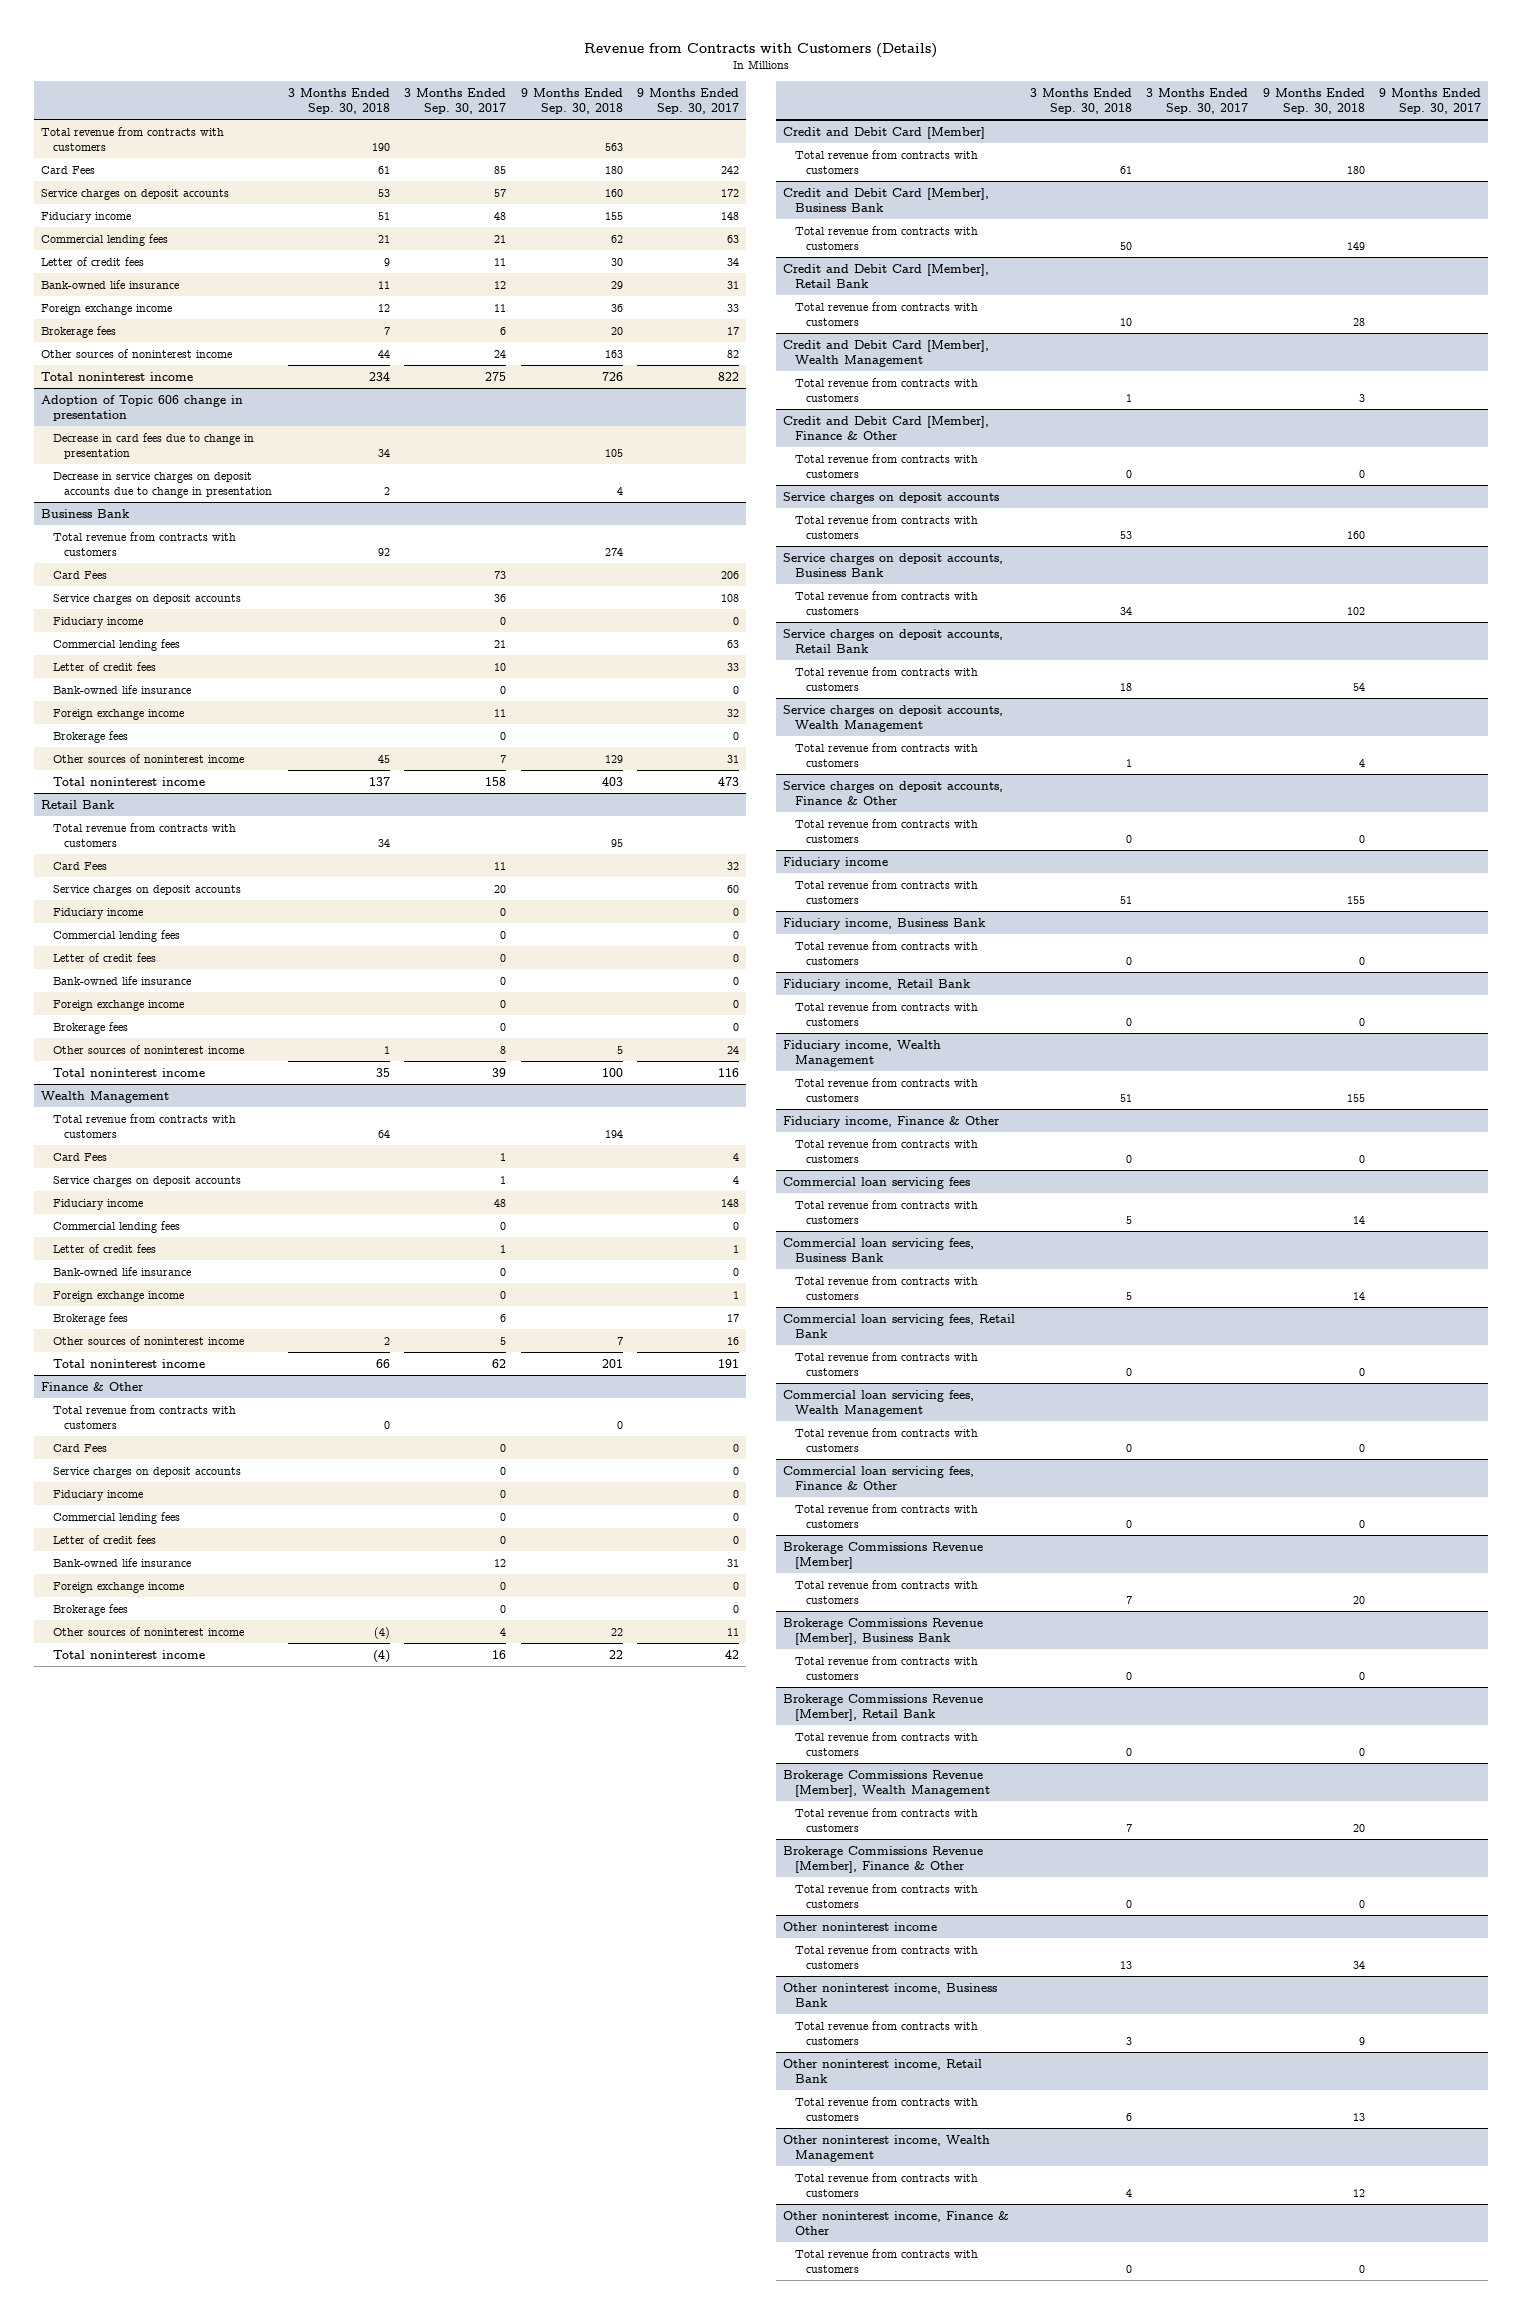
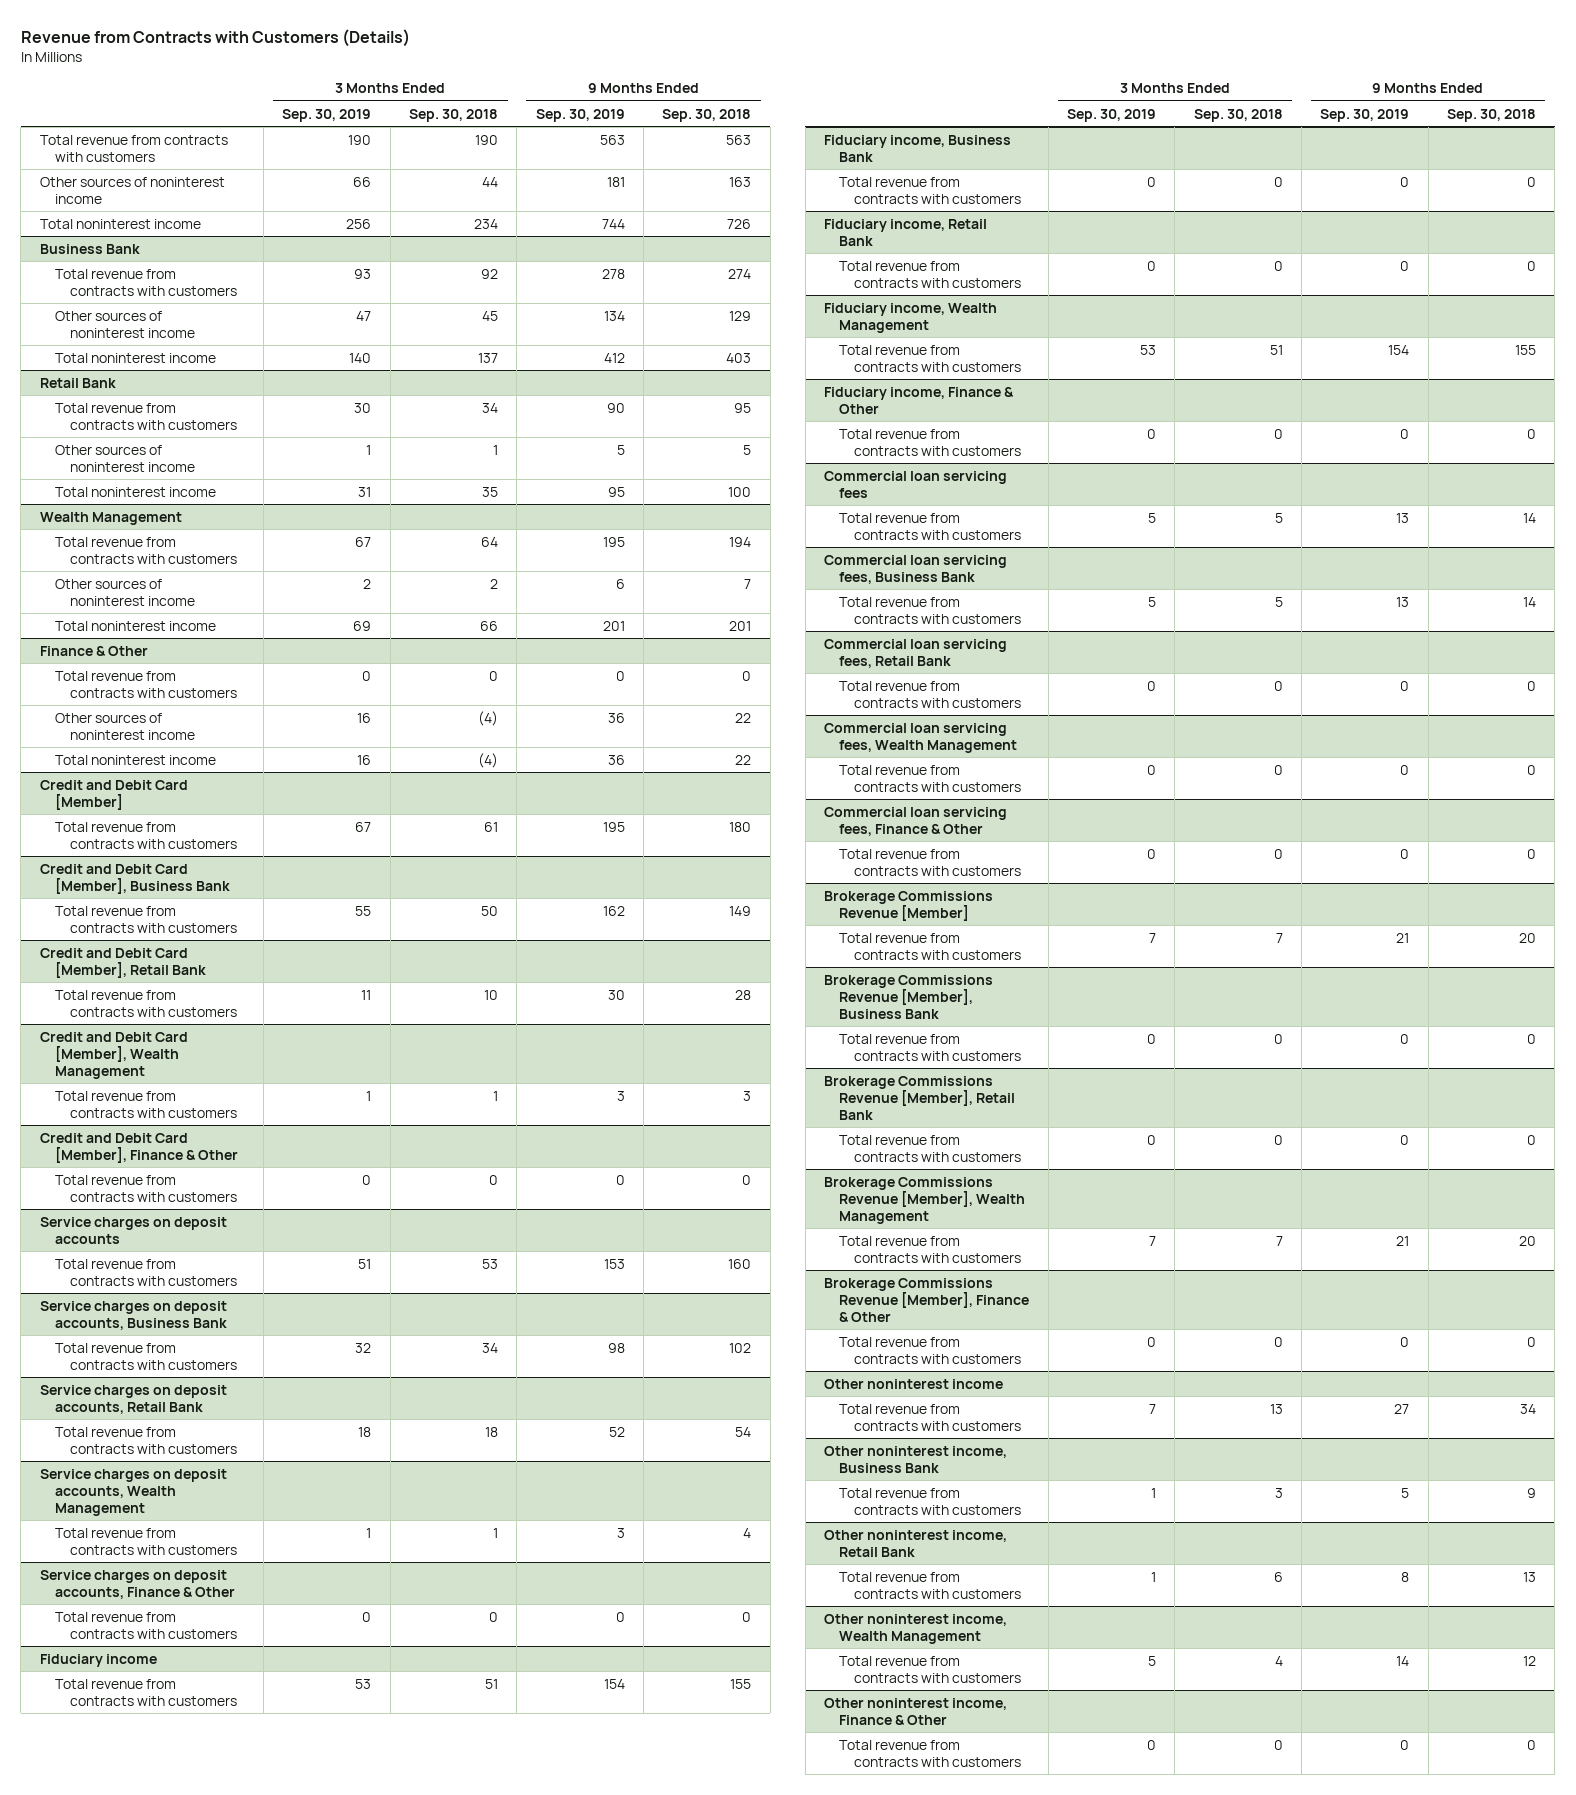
[404,87,507,114] 3 Months Ended Sep. 30, 2017 -> none
[637,87,740,114] 9 Months Ended Sep. 30, 2017 -> none
none -> [282,108,372,122] Sep. 30, 2019
none -> [535,108,625,122] Sep. 30, 2019
[41,165,96,174] Card Fees -> none
[41,188,230,200] Service charges on deposit accounts -> none
[41,211,132,223] Fiduciary income -> none
[41,233,169,246] Commercial lending fees -> none
[41,256,145,266] Letter of credit fees -> none
[41,279,180,289] Bank-owned life insurance -> none
[41,303,173,315] Foreign exchange income -> none
[41,325,117,338] Brokerage fees -> none
[41,394,244,421] Adoption of Topic 606 change in presentation -> none
[52,432,254,459] Decrease in card fees due to change in presentation -> none
[52,471,273,498] Decrease in service charges on deposit accounts due to change in presentation -> none
[52,570,107,579] Card Fees -> none
[52,593,241,605] Service charges on deposit accounts -> none
[52,616,143,628] Fiduciary income -> none
[52,638,180,651] Commercial lending fees -> none
[52,661,156,671] Letter of credit fees -> none
[52,684,191,694] Bank-owned life insurance -> none
[52,708,184,720] Foreign exchange income -> none
[52,730,128,743] Brokerage fees -> none
[52,861,107,870] Card Fees -> none
[52,884,241,896] Service charges on deposit accounts -> none
[52,907,143,919] Fiduciary income -> none
[52,929,180,942] Commercial lending fees -> none
[52,952,156,962] Letter of credit fees -> none
[52,975,191,985] Bank-owned life insurance -> none
[52,999,184,1011] Foreign exchange income -> none
[52,1021,128,1034] Brokerage fees -> none
[52,1152,107,1161] Card Fees -> none
[52,1175,241,1187] Service charges on deposit accounts -> none
[52,1198,143,1210] Fiduciary income -> none
[52,1220,180,1233] Commercial lending fees -> none
[52,1243,156,1253] Letter of credit fees -> none
[52,1266,191,1276] Bank-owned life insurance -> none
[52,1290,184,1302] Foreign exchange income -> none
[52,1312,128,1325] Brokerage fees -> none
[52,1443,107,1452] Card Fees -> none
[52,1466,241,1478] Service charges on deposit accounts -> none
[52,1489,143,1501] Fiduciary income -> none
[52,1511,180,1524] Commercial lending fees -> none
[52,1534,156,1544] Letter of credit fees -> none
[52,1557,191,1567] Bank-owned life insurance -> none
[52,1581,184,1593] Foreign exchange income -> none
[52,1603,128,1616] Brokerage fees -> none

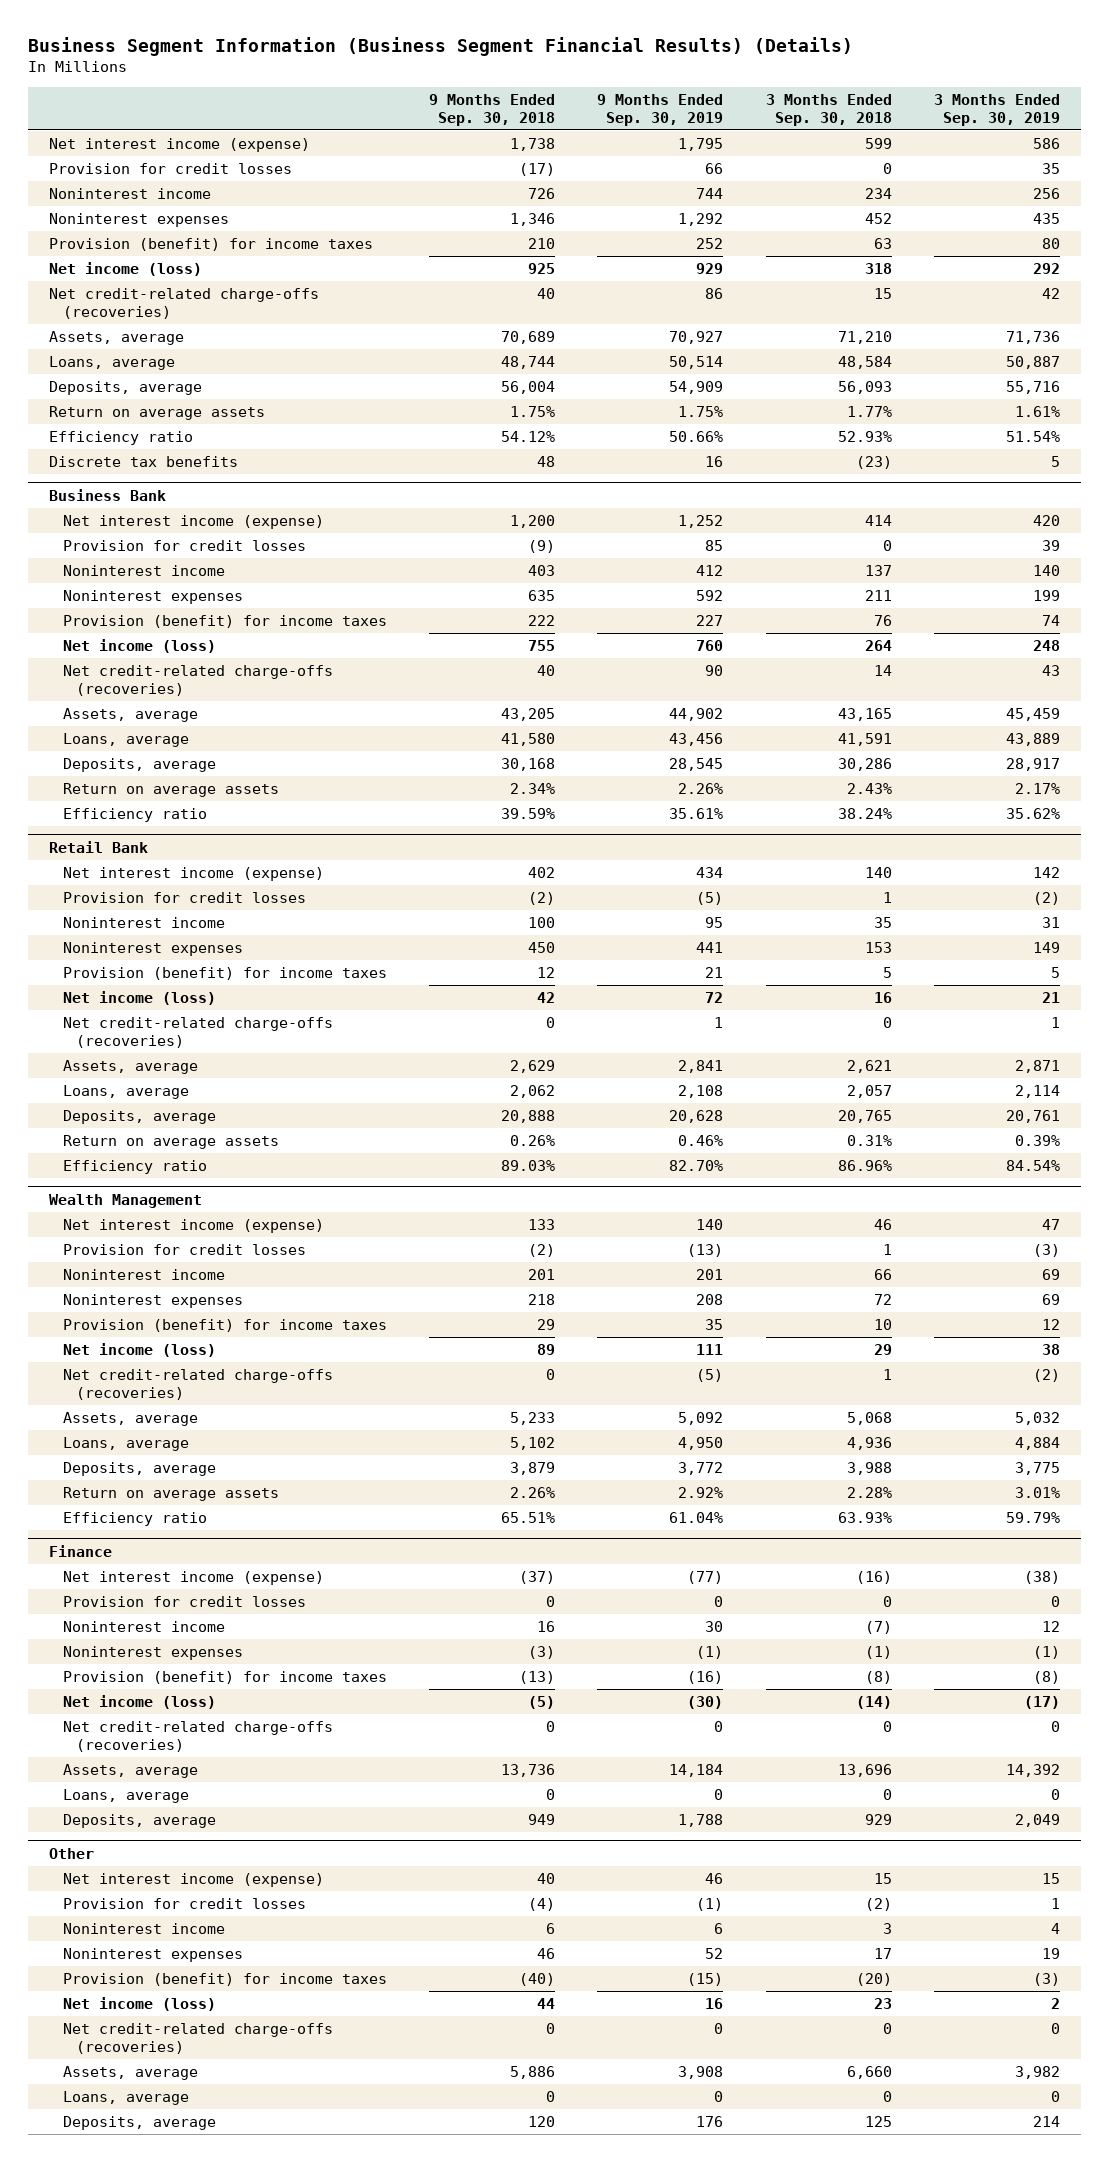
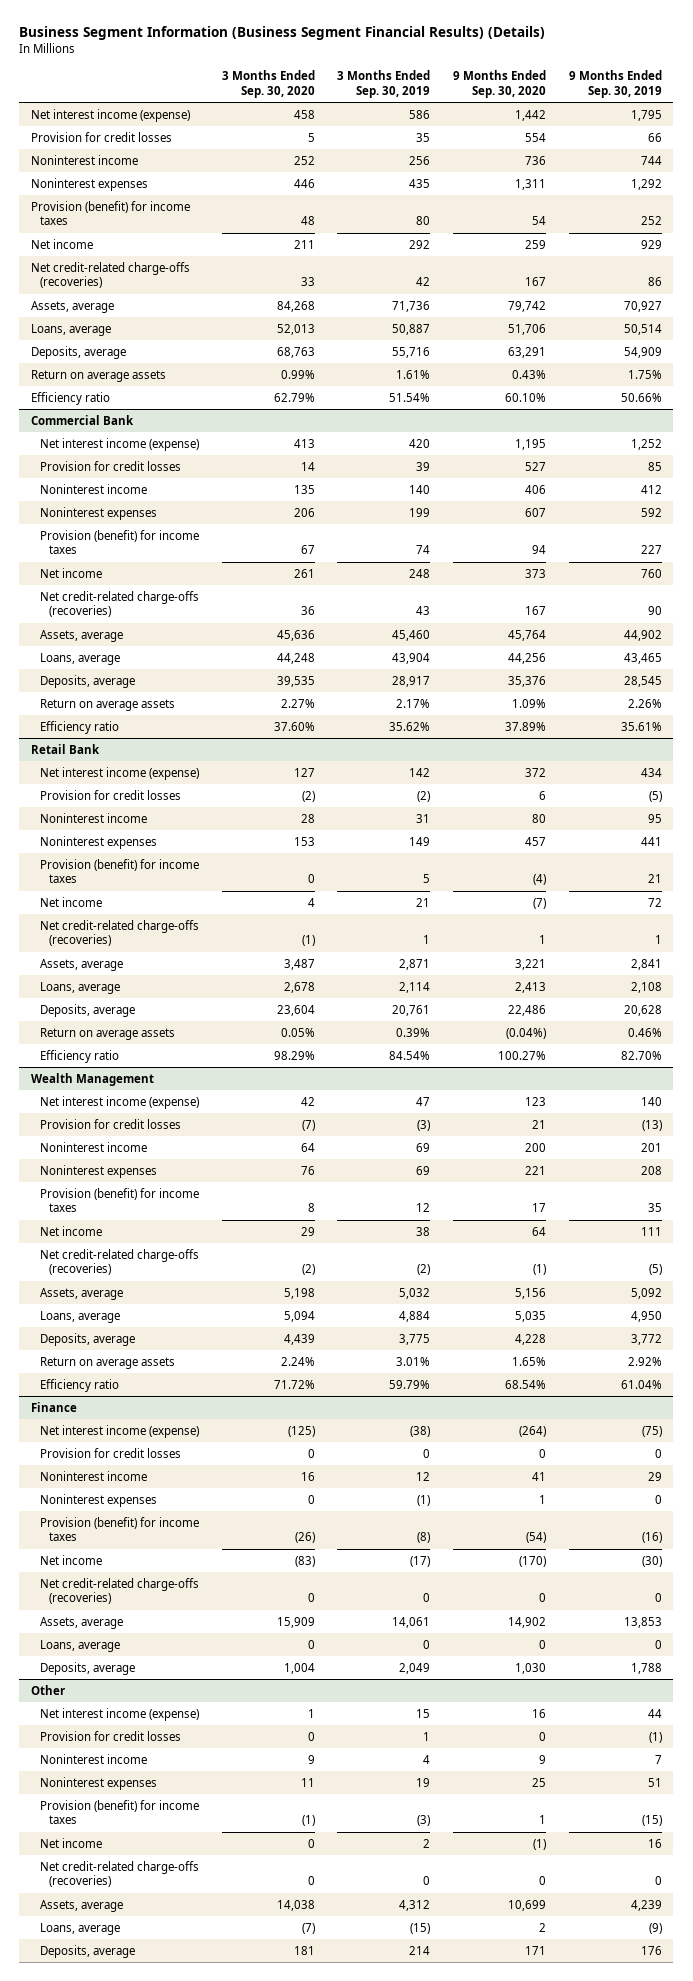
[428,93,555,126] 9 Months Ended Sep. 30, 2018 -> none
[765,93,892,126] 3 Months Ended Sep. 30, 2018 -> none
none -> [221,70,315,98] 3 Months Ended Sep. 30, 2020
none -> [453,70,547,98] 9 Months Ended Sep. 30, 2020
[49,261,203,276] Net income (loss) -> [30,238,93,249] Net income
[49,455,239,467] Discrete tax benefits -> none
[49,488,167,501] Business Bank -> [30,414,134,425] Commercial Bank
[62,638,216,653] Net income (loss) -> [39,567,102,578] Net income
[1005,707,1060,721] 45,459 -> [392,629,431,641] 45,460
[669,732,724,746] 43,456 -> [623,652,662,664] 43,465
[1005,732,1060,746] 43,889 -> [392,652,431,664] 43,904
[62,990,216,1005] Net income (loss) -> [39,896,102,907] Net income
[62,1342,216,1357] Net income (loss) -> [39,1225,102,1236] Net income
[687,1570,724,1584] (77) -> [641,1425,662,1437] (75)
[705,1620,724,1632] 30 -> [647,1471,662,1481] 29
[696,1645,724,1659] (1) -> [654,1494,662,1504] 0
[62,1694,216,1709] Net income (loss) -> [39,1554,102,1565] Net income
[669,1763,724,1777] 14,184 -> [623,1616,662,1628] 13,853
[1005,1763,1060,1777] 14,392 -> [392,1616,431,1628] 14,061
[705,1872,724,1884] 46 -> [647,1708,662,1718] 44
[714,1922,724,1934] 6 -> [654,1754,662,1764] 7
[705,1947,724,1959] 52 -> [647,1777,662,1787] 51
[62,1996,216,2011] Net income (loss) -> [39,1837,102,1848] Net income
[678,2065,724,2079] 3,908 -> [630,1899,662,1911] 4,239
[1014,2065,1060,2079] 3,982 -> [399,1899,431,1911] 4,312
[714,2090,724,2102] 0 -> [648,1922,662,1934] (9)
[1050,2090,1060,2102] 0 -> [410,1922,431,1934] (15)

